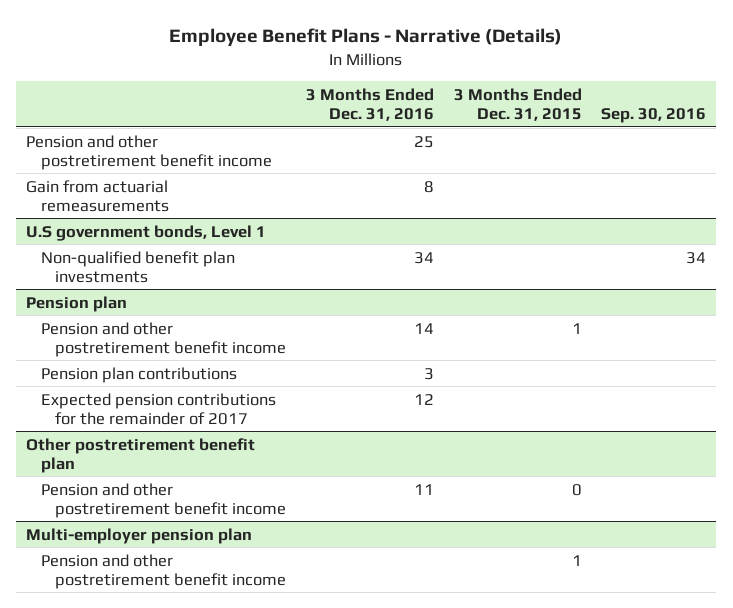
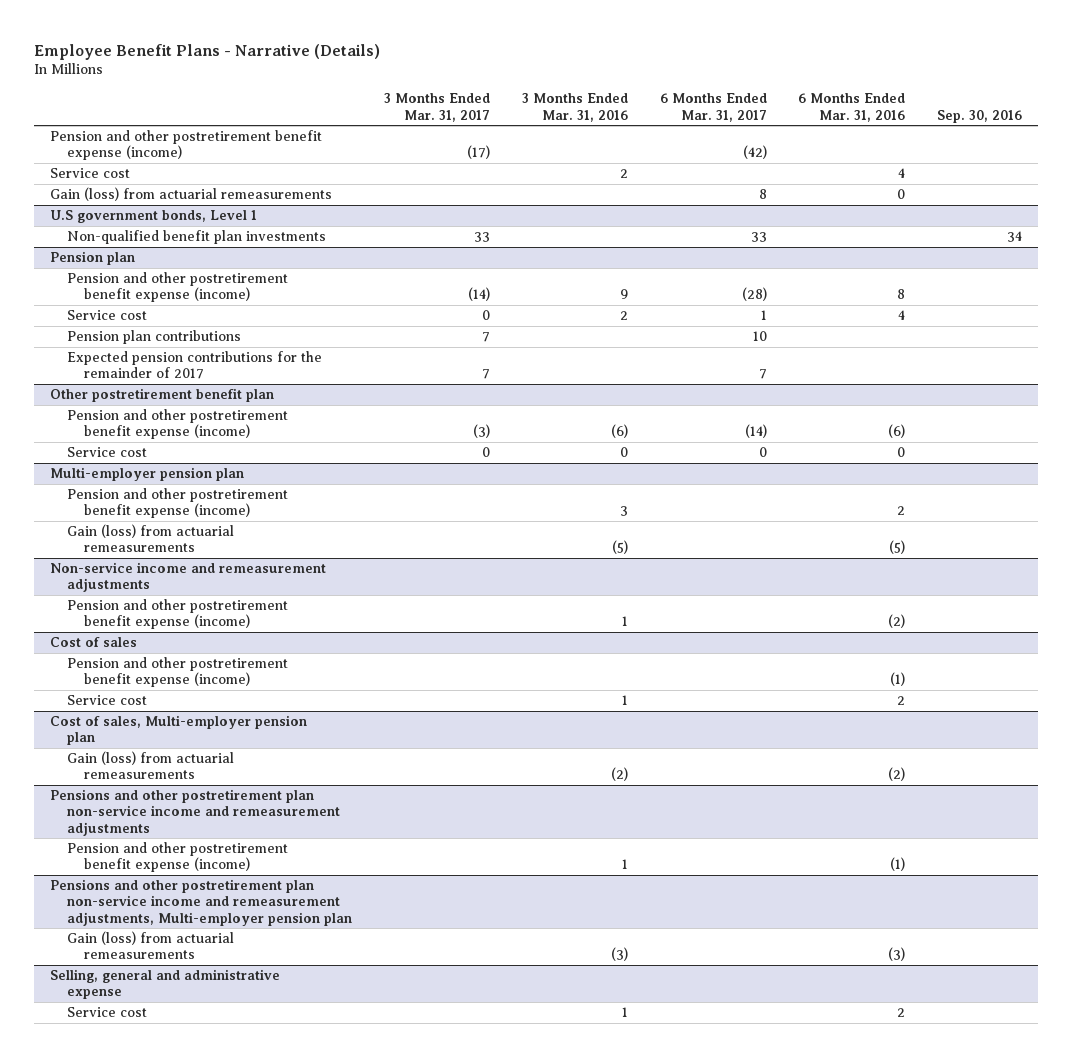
[305,87,434,122] 3 Months Ended Dec. 31, 2016 -> none
[453,87,582,122] 3 Months Ended Dec. 31, 2015 -> none
none -> [383,93,490,122] 3 Months Ended Mar. 31, 2017
none -> [521,93,628,122] 3 Months Ended Mar. 31, 2016
none -> [659,93,767,122] 6 Months Ended Mar. 31, 2017
none -> [798,93,906,122] 6 Months Ended Mar. 31, 2016
[26,134,272,170] Pension and other postretirement benefit income -> [50,130,323,161] Pension and other postretirement benefit expense (income)
none -> [50,168,131,179] Service cost
[26,179,169,212] Gain from actuarial remeasurements -> [50,187,333,202] Gain (loss) from actuarial remeasurements
[40,321,287,357] Pension and other postretirement benefit income -> [67,272,289,303] Pension and other postretirement benefit expense (income)
none -> [67,310,148,321] Service cost
[40,482,287,518] Pension and other postretirement benefit income -> [67,409,289,440] Pension and other postretirement benefit expense (income)
none -> [67,447,148,458] Service cost
[40,553,287,589] Pension and other postretirement benefit income -> [67,488,289,519] Pension and other postretirement benefit expense (income)
none -> [67,524,235,553] Gain (loss) from actuarial remeasurements
none -> [50,562,327,593] Non-service income and remeasurement adjustments
none -> [67,599,289,630] Pension and other postretirement benefit expense (income)
none -> [50,637,138,648] Cost of sales
none -> [67,657,289,688] Pension and other postretirement benefit expense (income)
none -> [67,695,148,706] Service cost
none -> [50,715,308,746] Cost of sales, Multi-employer pension plan
none -> [67,751,235,780] Gain (loss) from actuarial remeasurements
none -> [50,789,341,836] Pensions and other postretirement plan non-service income and remeasurement adjustments
none -> [67,842,289,873] Pension and other postretirement benefit expense (income)
none -> [50,879,353,926] Pensions and other postretirement plan non-service income and remeasurement adjustments, Multi-employer pension plan
none -> [67,931,235,960] Gain (loss) from actuarial remeasurements
none -> [50,969,281,1000] Selling, general and administrative expense
none -> [67,1007,148,1018] Service cost

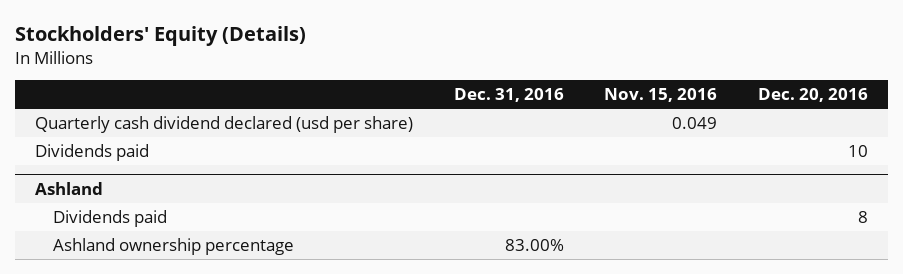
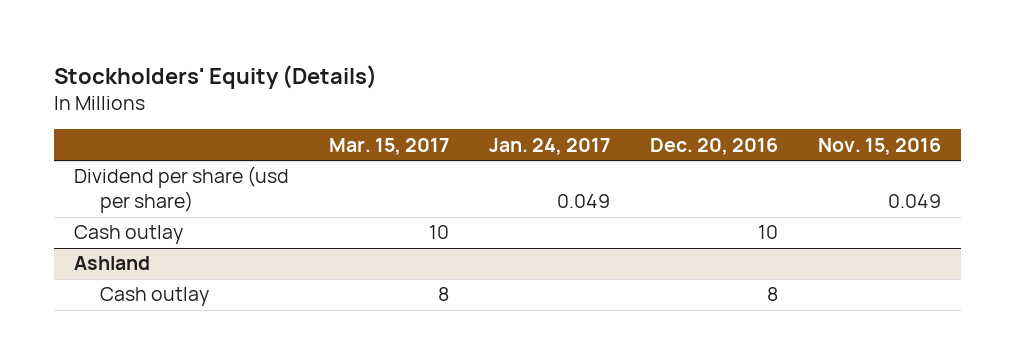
[453,88,564,103] Dec. 31, 2016 -> none
none -> [329,137,450,155] Mar. 15, 2017
none -> [489,137,611,155] Jan. 24, 2017
[35,115,414,133] Quarterly cash dividend declared (usd per share) -> [74,166,290,214] Dividend per share (usd per share)
[35,143,150,161] Dividends paid -> [74,225,184,245] Cash outlay
[53,237,295,255] Ashland ownership percentage -> none
[53,209,168,227] Dividends paid -> [99,287,209,307] Cash outlay

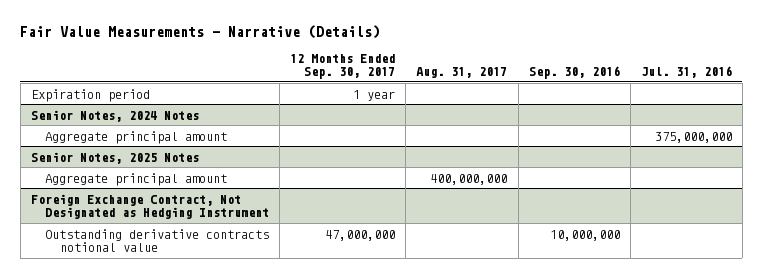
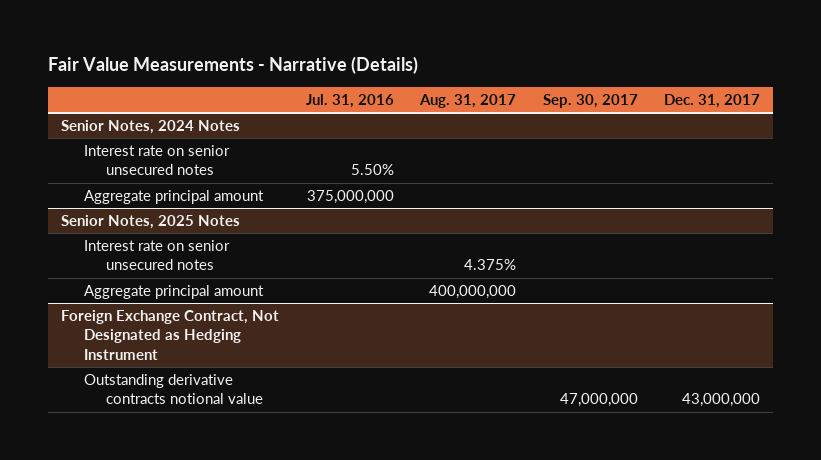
[290,53,396,79] 12 Months Ended Sep. 30, 2017 -> none
[528,65,620,79] Sep. 30, 2016 -> none
none -> [542,93,638,108] Sep. 30, 2017
none -> [664,93,761,108] Dec. 31, 2017
[30,88,150,102] Expiration period -> none
none -> [83,145,230,176] Interest rate on senior unsecured notes
none -> [83,240,230,271] Interest rate on senior unsecured notes

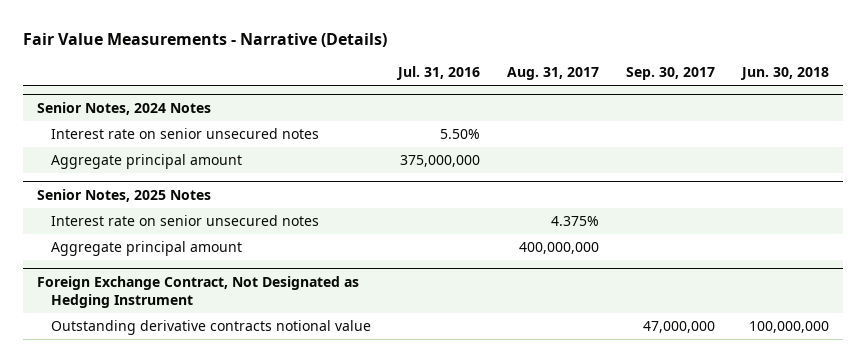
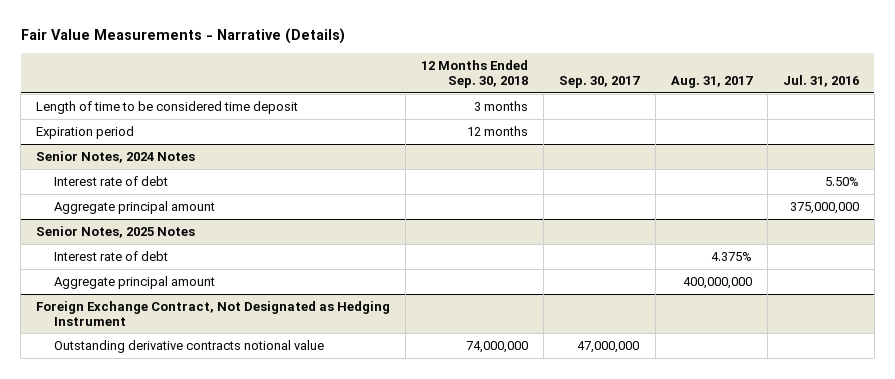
[740,66,830,80] Jun. 30, 2018 -> none
none -> [421,59,529,88] 12 Months Ended Sep. 30, 2018
none -> [36,100,299,114] Length of time to be considered time deposit
none -> [36,125,135,139] Expiration period
[51,128,320,140] Interest rate on senior unsecured notes -> [54,175,169,186] Interest rate of debt
[51,215,320,227] Interest rate on senior unsecured notes -> [54,250,169,261] Interest rate of debt

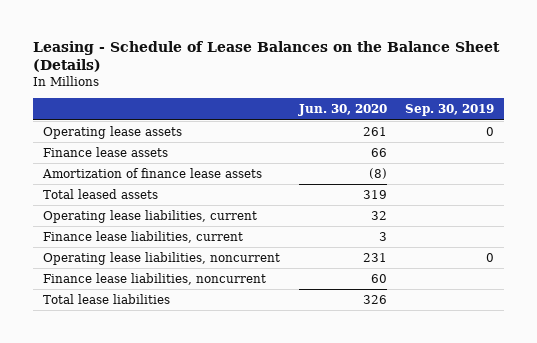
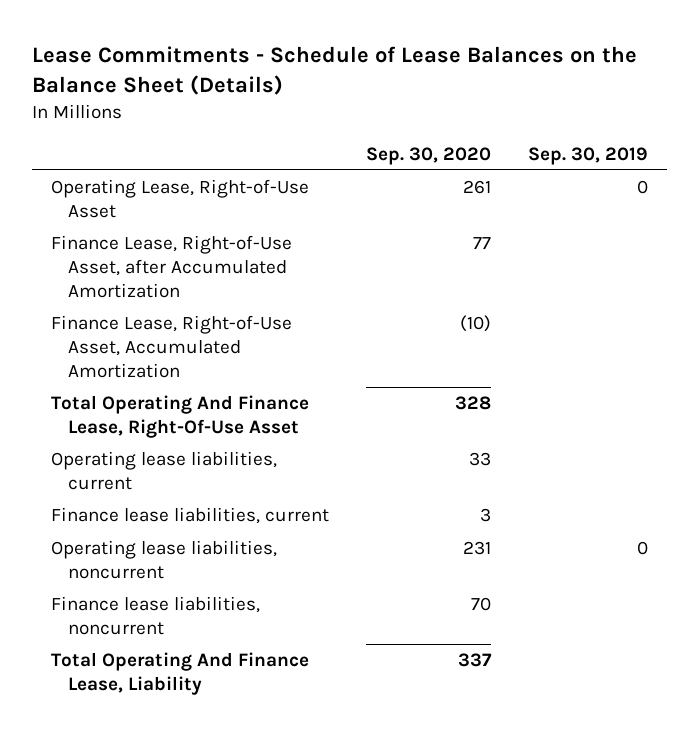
[33,40,501,73] Leasing - Schedule of Lease Balances on the Balance Sheet (Details) -> [32,46,638,96] Lease Commitments - Schedule of Lease Balances on the Balance Sheet (Details)
[297,104,387,117] Jun. 30, 2020 -> none
none -> [365,146,491,165] Sep. 30, 2020
[42,126,182,140] Operating lease assets -> [50,179,309,219] Operating Lease, Right-of-Use Asset
[42,147,168,158] Finance lease assets -> [50,235,292,298] Finance Lease, Right-of-Use Asset, after Accumulated Amortization
[41,168,262,179] Amortization of finance lease assets -> [50,315,292,378] Finance Lease, Right-of-Use Asset, Accumulated Amortization
[42,189,158,200] Total leased assets -> [50,395,309,439] Total Operating And Finance Lease, Right-Of-Use Asset
[42,294,170,305] Total lease liabilities -> [50,652,309,696] Total Operating And Finance Lease, Liability

